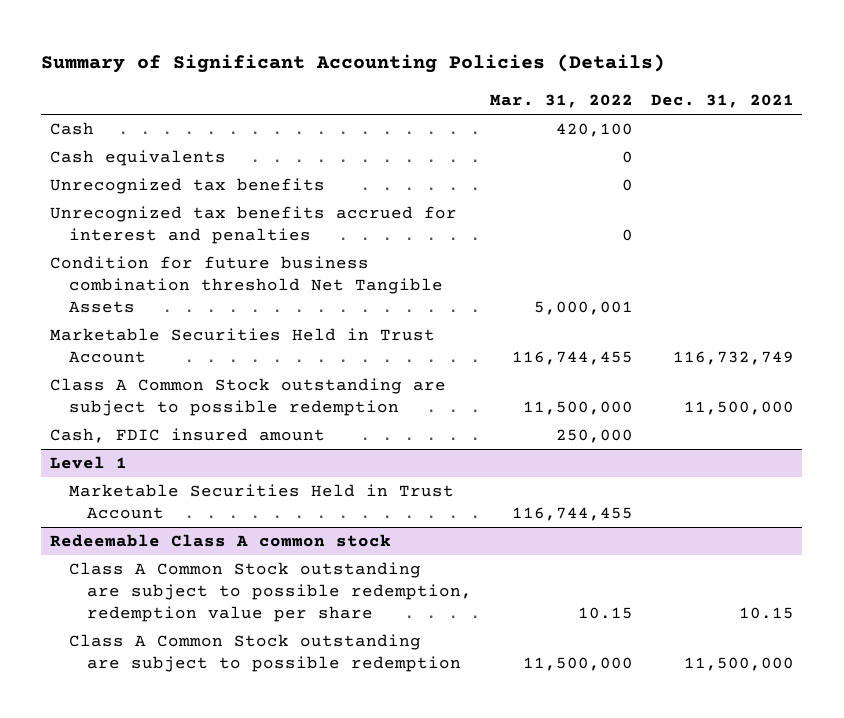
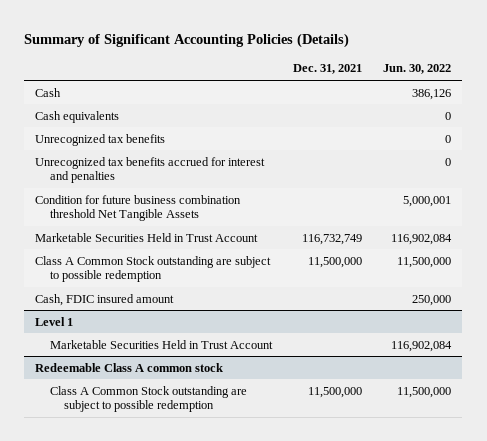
[490,94,634,109] Mar. 31, 2022 -> none
none -> [383,64,452,75] Jun. 30, 2022
[68,562,473,623] Class A Common Stock outstanding are subject to possible redemption, redemption value per share -> none

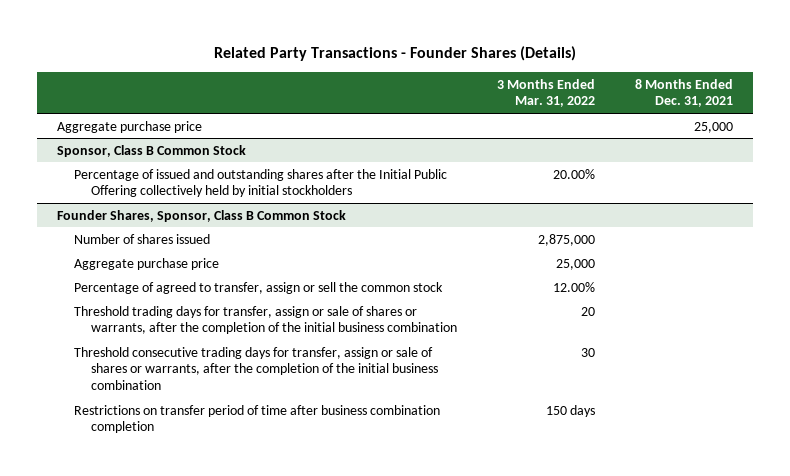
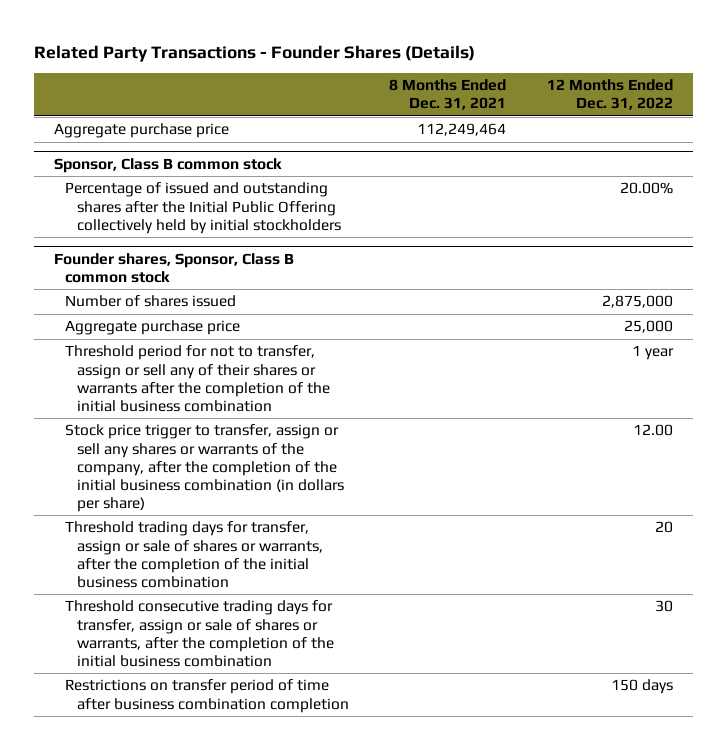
[496,78,595,108] 3 Months Ended Mar. 31, 2022 -> none
none -> [547,79,674,111] 12 Months Ended Dec. 31, 2022
[694,121,734,133] 25,000 -> [417,123,507,137] 112,249,464
[57,144,247,157] Sponsor, Class B Common Stock -> [54,157,283,173] Sponsor, Class B common stock
[57,209,347,222] Founder Shares, Sponsor, Class B Common Stock -> [54,252,295,283] Founder shares, Sponsor, Class B common stock
[73,281,443,294] Percentage of agreed to transfer, assign or sell the common stock -> none
none -> [65,345,330,412] Threshold period for not to transfer, assign or sell any of their shares or warrants after the completion of the initial business combination
none -> [65,424,344,512] Stock price trigger to transfer, assign or sell any shares or warrants of the company, after the completion of the initial business combination (in dollars per share)

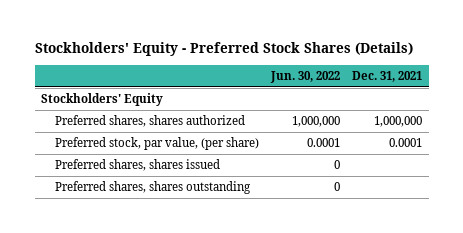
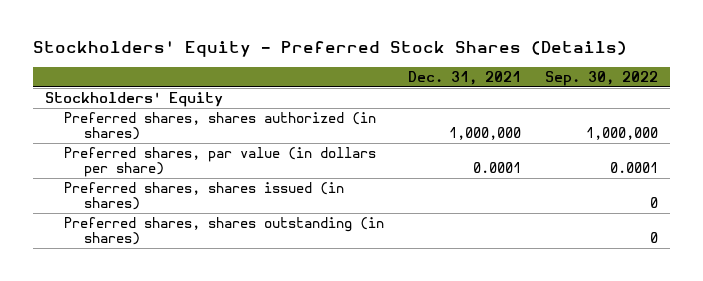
[269,70,340,83] Jun. 30, 2022 -> none
none -> [544,70,658,86] Sep. 30, 2022
[54,115,245,128] Preferred shares, shares authorized -> [64,111,377,141] Preferred shares, shares authorized (in shares)
[54,137,259,151] Preferred stock, par value, (per share) -> [64,146,377,178] Preferred shares, par value (in dollars per share)
[54,159,220,172] Preferred shares, shares issued -> [64,181,345,211] Preferred shares, shares issued (in shares)
[54,181,251,195] Preferred shares, shares outstanding -> [64,216,385,246] Preferred shares, shares outstanding (in shares)

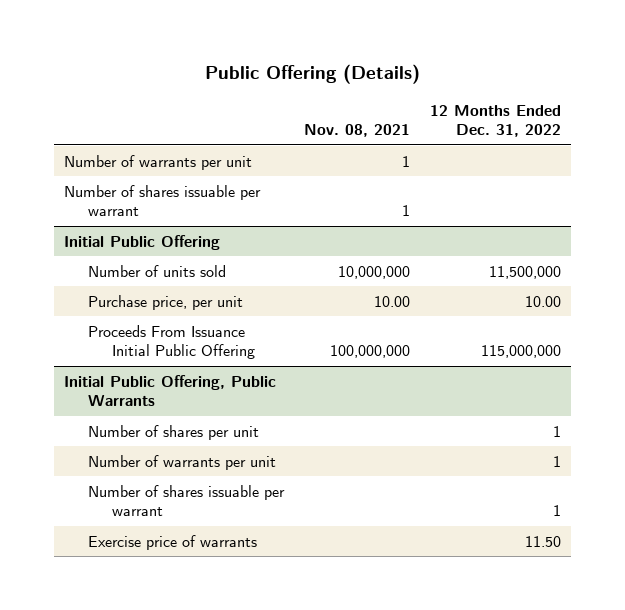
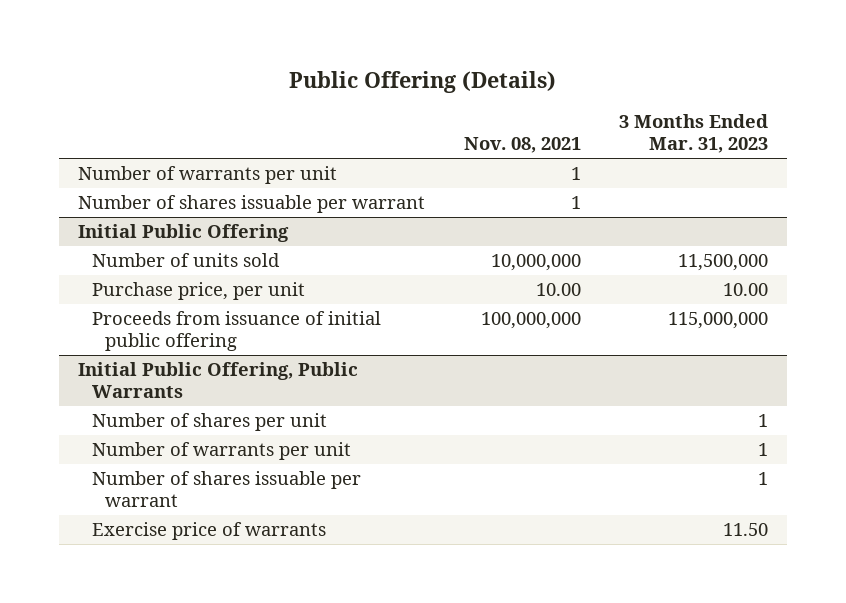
[429,104,561,138] 12 Months Ended Dec. 31, 2022 -> none
none -> [618,114,768,154] 3 Months Ended Mar. 31, 2023
[88,324,256,360] Proceeds From Issuance Initial Public Offering -> [91,311,381,352] Proceeds from issuance of initial public offering

